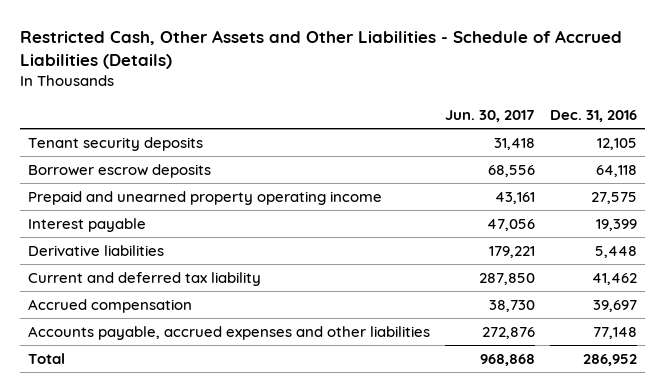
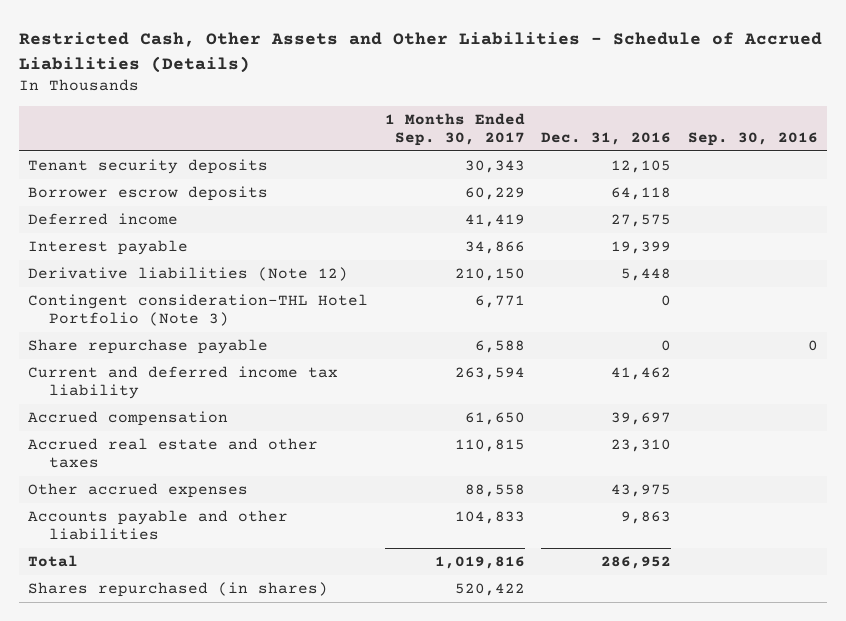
[445,110,536,123] Jun. 30, 2017 -> none
none -> [384,112,525,147] 1 Months Ended Sep. 30, 2017
none -> [688,132,819,147] Sep. 30, 2016
[27,190,382,205] Prepaid and unearned property operating income -> [27,212,178,225] Deferred income
[27,244,164,256] Derivative liabilities -> [27,266,348,281] Derivative liabilities (Note 12)
none -> [27,293,368,327] Contingent consideration-THL Hotel Portfolio (Note 3)
none -> [27,338,268,354] Share repurchase payable
[27,271,261,286] Current and deferred tax liability -> [27,365,338,400] Current and deferred income tax liability
none -> [27,437,318,469] Accrued real estate and other taxes
none -> [27,482,248,498] Other accrued expenses
[27,325,430,340] Accounts payable, accrued expenses and other liabilities -> [27,509,288,541] Accounts payable and other liabilities
[593,326,638,339] 77,148 -> [621,510,672,524] 9,863
none -> [27,581,328,597] Shares repurchased (in shares)

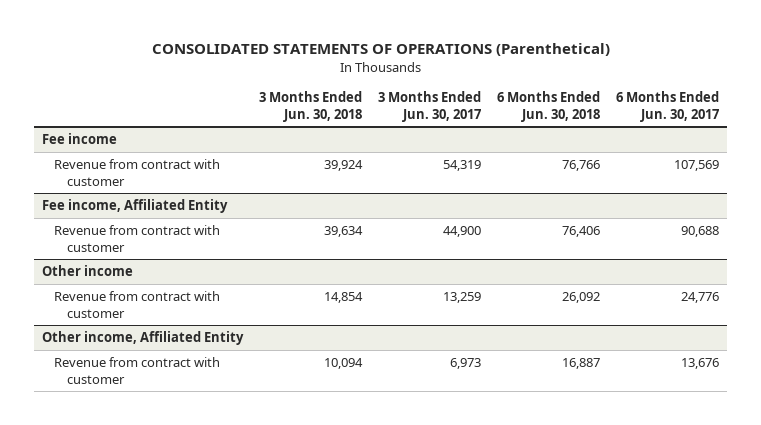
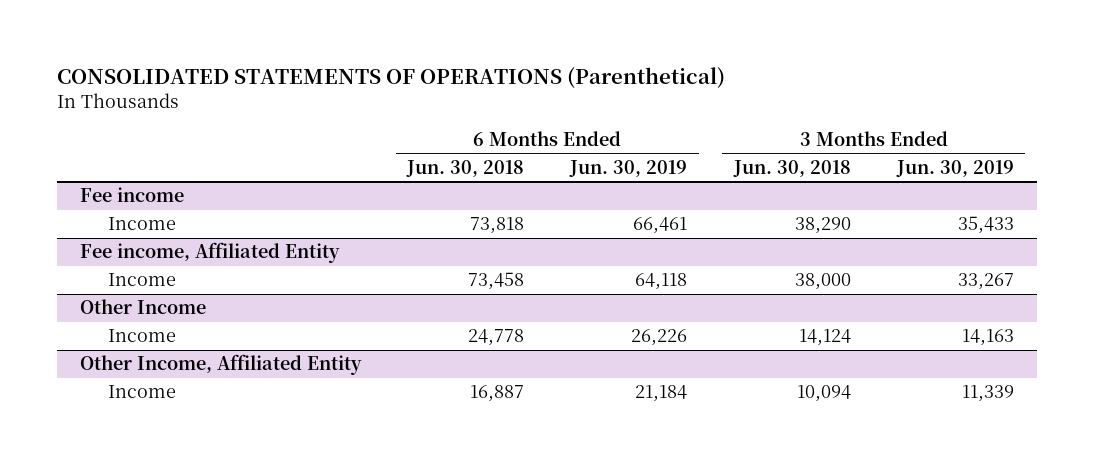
[378,90,482,122] 3 Months Ended Jun. 30, 2017 -> none
[615,90,719,122] 6 Months Ended Jun. 30, 2017 -> none
none -> [569,159,688,177] Jun. 30, 2019
none -> [895,159,1014,177] Jun. 30, 2019
[54,159,221,186] Revenue from contract with customer -> none
none -> [108,217,177,231] Income
[54,225,221,252] Revenue from contract with customer -> none
[54,291,221,318] Revenue from contract with customer -> none
none -> [108,273,177,287] Income
[42,265,134,277] Other income -> [79,299,206,315] Other Income
none -> [108,329,177,343] Income
[42,331,245,346] Other income, Affiliated Entity -> [79,354,362,376] Other Income, Affiliated Entity
[54,357,221,384] Revenue from contract with customer -> [108,385,177,399] Income

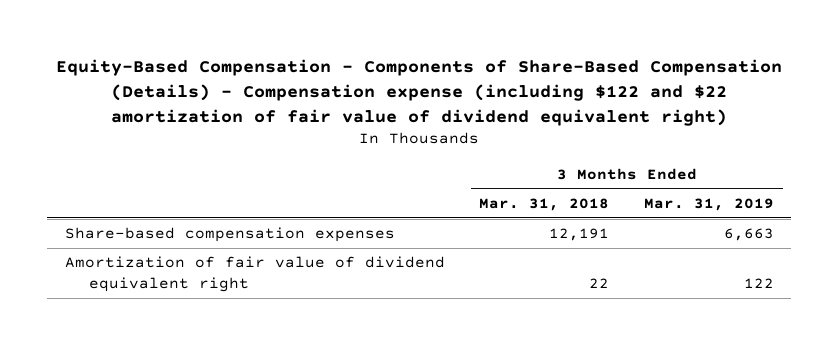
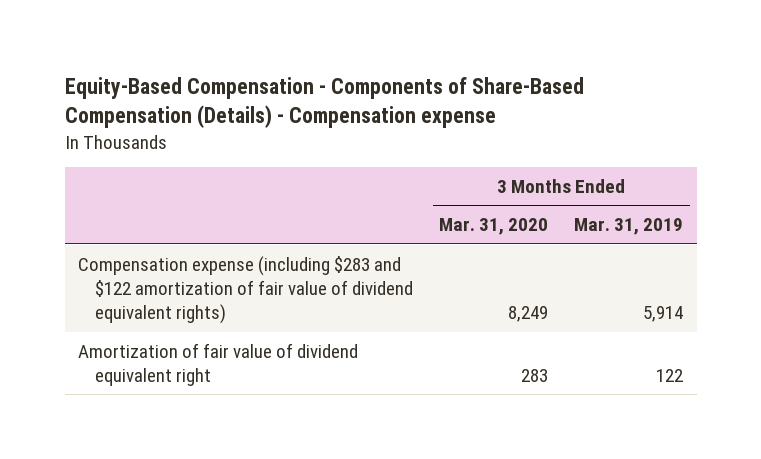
[56,59,783,126] Equity-Based Compensation - Components of Share-Based Compensation (Details) - Compensation expense (including $122 and $22 amortization of fair value of dividend equivalent right) -> [64,76,584,129] Equity-Based Compensation - Components of Share-Based Compensation (Details) - Compensation expense
[479,197,610,211] Mar. 31, 2018 -> none
none -> [439,218,549,236] Mar. 31, 2020
[64,227,395,243] Share-based compensation expenses -> none
none -> [77,255,413,325] Compensation expense (including $283 and $122 amortization of fair value of dividend equivalent rights)

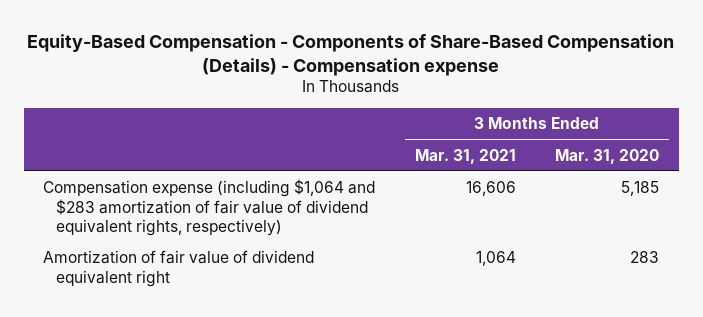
[574,218,684,236] Mar. 31, 2019 -> none
none -> [414,148,516,164] Mar. 31, 2021
[77,255,413,325] Compensation expense (including $283 and $122 amortization of fair value of dividend equivalent rights) -> [43,179,376,237] Compensation expense (including $1,064 and $283 amortization of fair value of dividend equivalent rights, respectively)
[508,306,549,323] 8,249 -> [621,181,660,197] 5,185

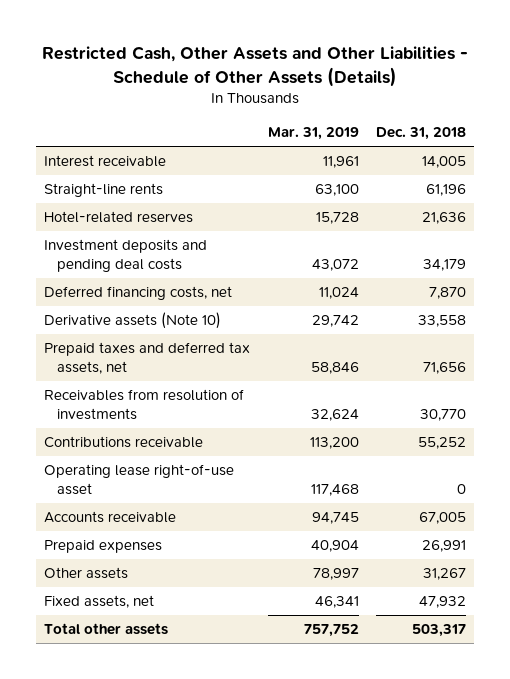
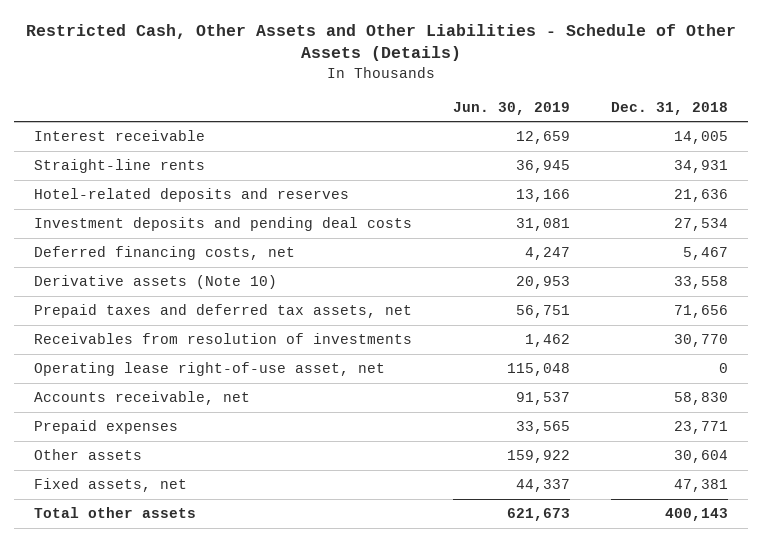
[267,127,359,141] Mar. 31, 2019 -> none
none -> [452,101,570,115] Jun. 30, 2019
[425,184,466,197] 61,196 -> [673,160,728,174] 34,931
[44,211,194,224] Hotel-related reserves -> [34,188,350,203] Hotel-related deposits and reserves
[422,259,466,272] 34,179 -> [673,218,728,232] 27,534
[428,287,466,300] 7,870 -> [682,247,728,261] 5,467
[44,436,204,449] Contributions receivable -> none
[44,464,235,496] Operating lease right-of-use asset -> [34,362,386,377] Operating lease right-of-use asset, net
[44,511,177,524] Accounts receivable -> [34,391,251,406] Accounts receivable, net
[418,512,466,525] 67,005 -> [673,392,728,406] 58,830
[421,540,466,553] 26,991 -> [673,421,728,435] 23,771
[422,568,466,581] 31,267 -> [673,450,728,464] 30,604
[418,596,466,609] 47,932 -> [673,479,728,493] 47,381
[411,624,466,638] 503,317 -> [664,508,728,522] 400,143

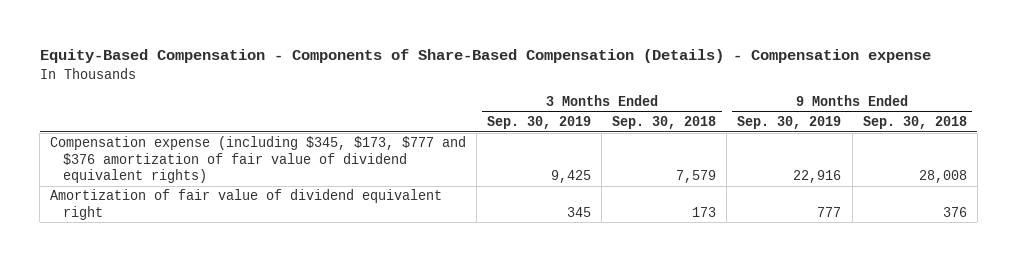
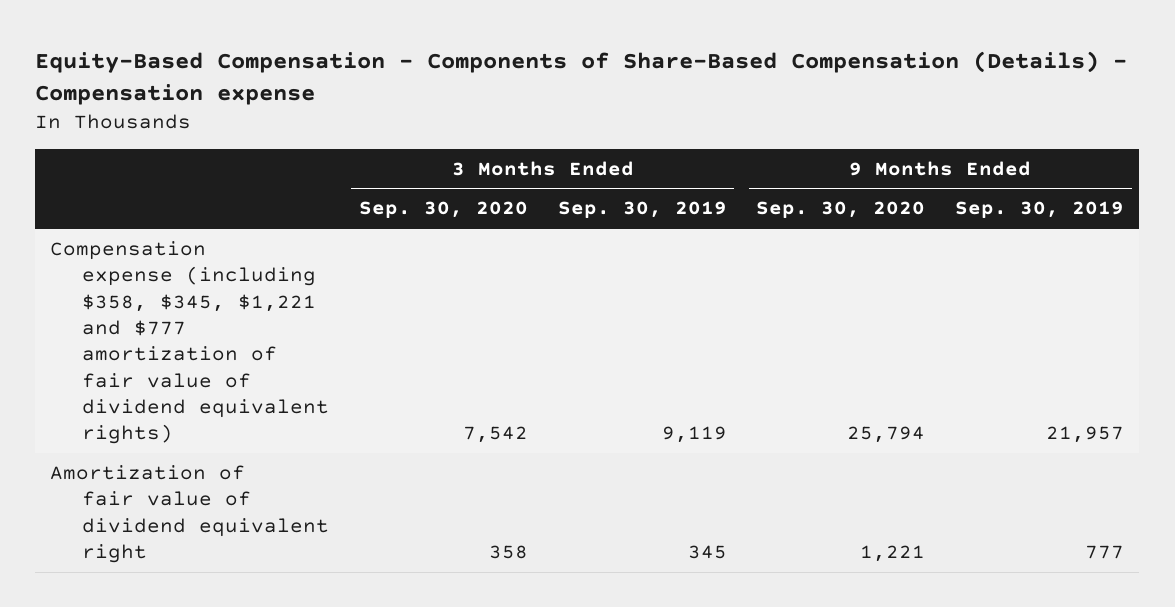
[612,116,717,130] Sep. 30, 2018 -> none
[862,116,967,130] Sep. 30, 2018 -> none
none -> [358,201,528,219] Sep. 30, 2020
none -> [756,201,926,219] Sep. 30, 2020
[50,136,467,183] Compensation expense (including $345, $173, $777 and $376 amortization of fair value of dividend equivalent rights) -> [50,240,329,445] Compensation expense (including $358, $345, $1,221 and $777 amortization of fair value of dividend equivalent rights)
[551,169,592,183] 9,425 -> [661,426,727,444] 9,119
[793,169,842,183] 22,916 -> [1046,426,1125,444] 21,957

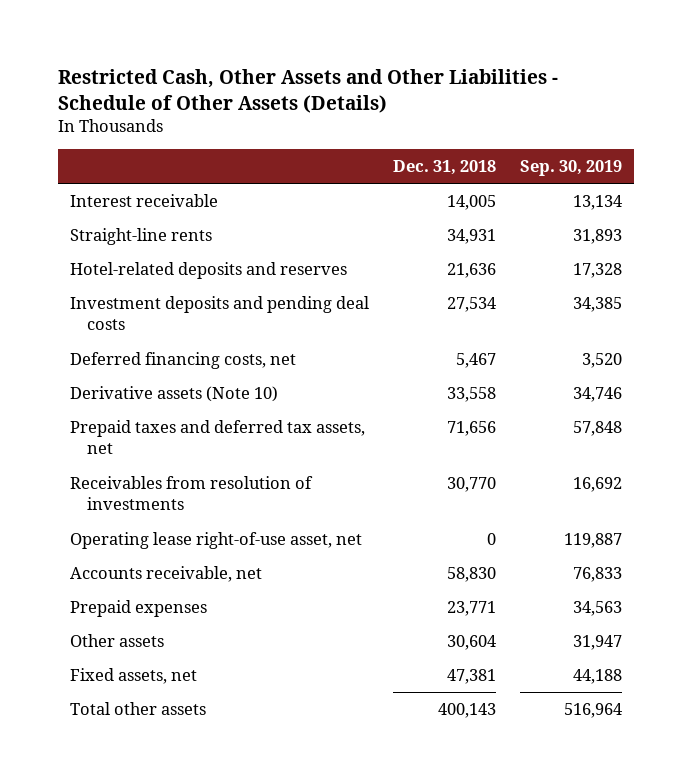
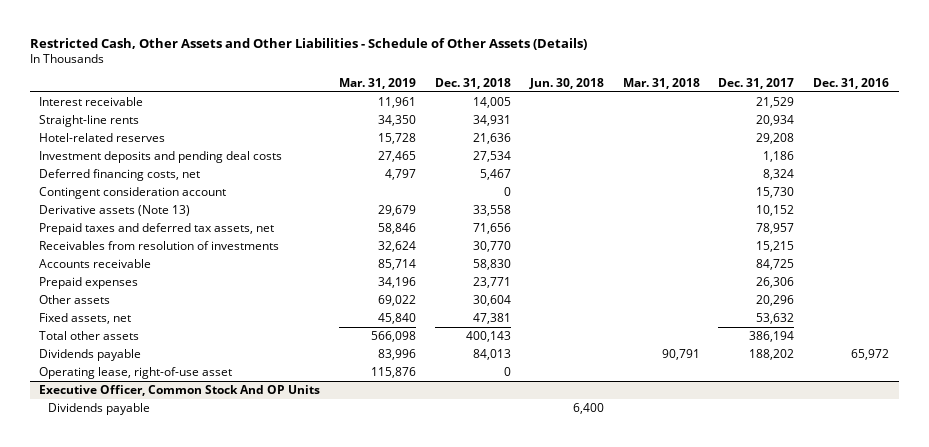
[519,160,622,177] Sep. 30, 2019 -> none
none -> [339,78,417,90] Mar. 31, 2019
none -> [528,78,604,90] Jun. 30, 2018
none -> [622,78,700,90] Mar. 31, 2018
none -> [718,78,795,90] Dec. 31, 2017
none -> [813,78,890,90] Dec. 31, 2016
[69,262,347,280] Hotel-related deposits and reserves -> [39,132,166,142] Hotel-related reserves
none -> [39,186,227,199] Contingent consideration account
[69,386,278,403] Derivative assets (Note 10) -> [39,204,191,216] Derivative assets (Note 13)
[69,532,362,550] Operating lease right-of-use asset, net -> none
[69,566,262,583] Accounts receivable, net -> [39,258,152,268] Accounts receivable
none -> [39,348,142,361] Dividends payable
none -> [39,366,233,379] Operating lease, right-of-use asset
none -> [39,384,321,396] Executive Officer, Common Stock And OP Units
none -> [47,402,150,415] Dividends payable

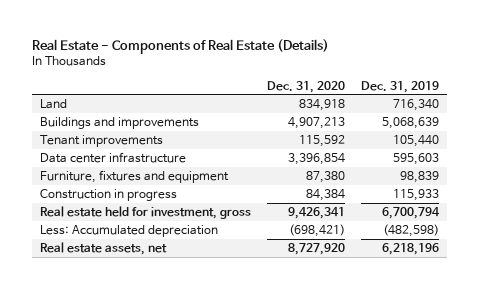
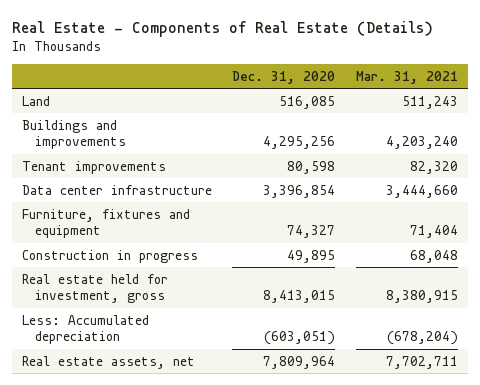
[360,80,439,93] Dec. 31, 2019 -> none
none -> [355,70,458,84] Mar. 31, 2021
[298,99,345,112] 834,918 -> [279,95,336,109] 516,085
[287,117,345,130] 4,907,213 -> [263,136,336,150] 4,295,256
[298,135,345,148] 115,592 -> [287,160,336,174] 80,598
[305,171,345,184] 87,380 -> [287,225,336,239] 74,327
[305,189,345,202] 84,384 -> [287,249,336,263] 49,895
[287,207,345,220] 9,426,341 -> [263,290,336,304] 8,413,015
[288,224,345,238] (698,421) -> [264,331,336,346] (603,051)
[287,243,345,256] 8,727,920 -> [263,355,336,369] 7,809,964

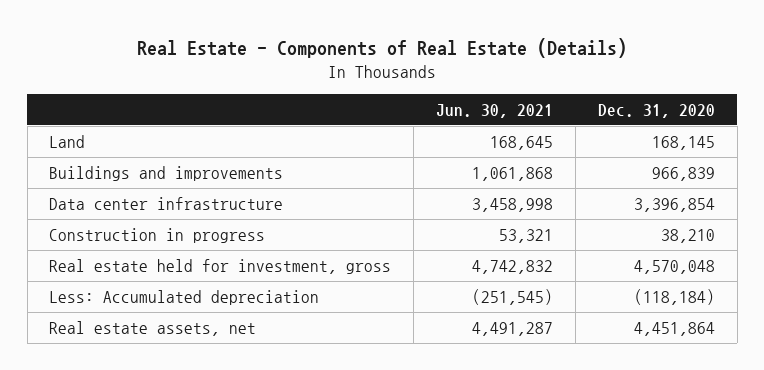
[355,70,458,84] Mar. 31, 2021 -> none
none -> [436,103,554,118] Jun. 30, 2021
[22,160,167,174] Tenant improvements -> none
[279,95,336,109] 516,085 -> [651,135,715,150] 168,145
[263,136,336,150] 4,295,256 -> [651,166,715,181] 966,839
[22,208,191,239] Furniture, fixtures and equipment -> none
[287,249,336,263] 49,895 -> [660,228,715,243] 38,210
[263,290,336,304] 8,413,015 -> [633,259,715,274] 4,570,048
[264,331,336,346] (603,051) -> [633,288,715,305] (118,184)
[263,355,336,369] 7,809,964 -> [633,321,715,336] 4,451,864

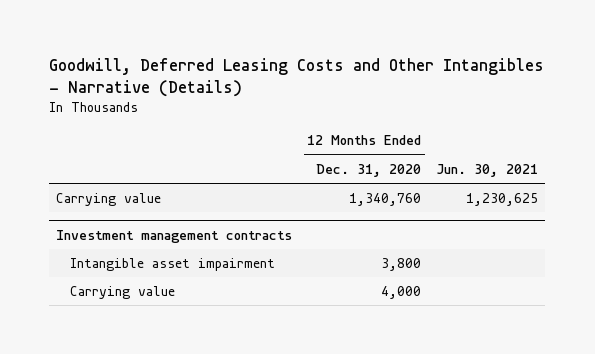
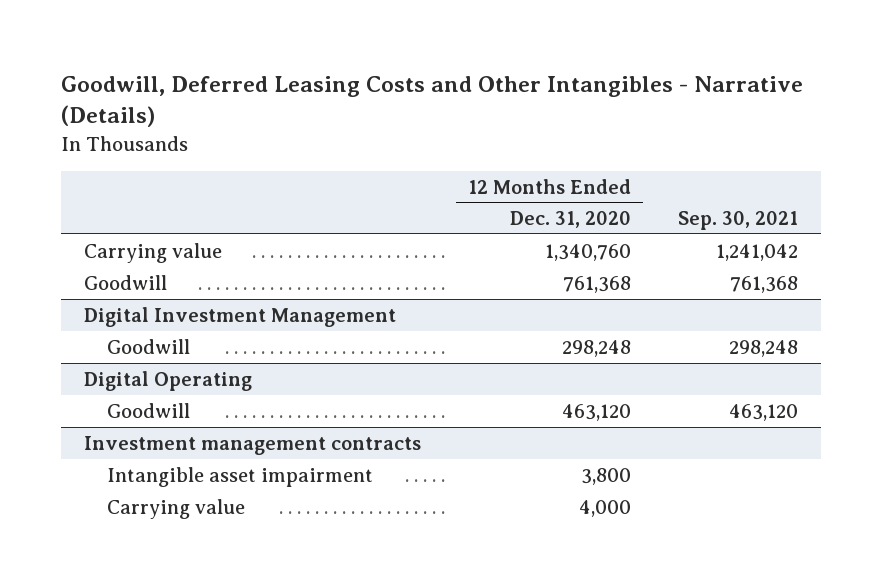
[436,163,539,177] Jun. 30, 2021 -> none
none -> [677,211,798,231] Sep. 30, 2021
none -> [84,274,168,290] Goodwill
none -> [84,306,397,327] Digital Investment Management
none -> [107,338,191,354] Goodwill
none -> [84,370,253,391] Digital Operating
none -> [107,402,191,418] Goodwill

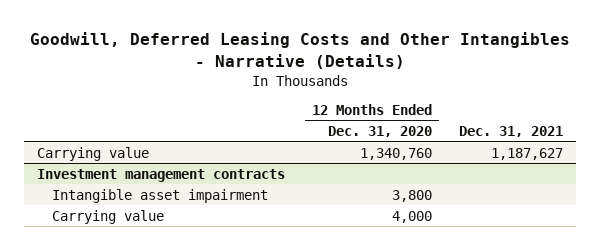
[677,211,798,231] Sep. 30, 2021 -> none
none -> [458,125,563,137] Dec. 31, 2021
[84,274,168,290] Goodwill -> none
[84,306,397,327] Digital Investment Management -> none
[107,338,191,354] Goodwill -> none
[84,370,253,391] Digital Operating -> none
[107,402,191,418] Goodwill -> none

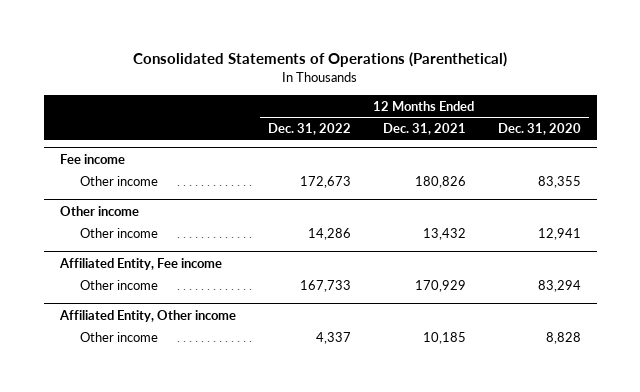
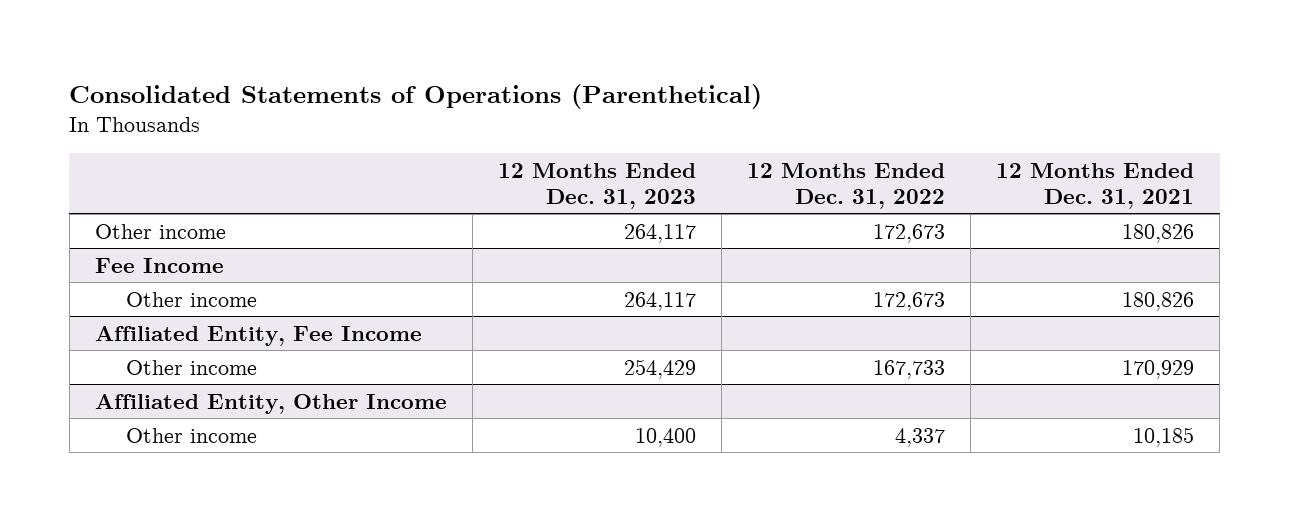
[497,123,581,136] Dec. 31, 2020 -> none
none -> [498,162,697,209] 12 Months Ended Dec. 31, 2023
[59,153,125,164] Fee income -> none
[59,205,139,216] Other income -> none
none -> [95,257,225,273] Fee Income
[307,227,351,240] 14,286 -> [873,291,946,311] 172,673
[422,227,466,240] 13,432 -> [1122,291,1195,311] 180,826
[58,257,222,270] Affiliated Entity, Fee income -> [95,325,423,346] Affiliated Entity, Fee Income
[58,309,236,322] Affiliated Entity, Other income -> [95,393,448,414] Affiliated Entity, Other Income

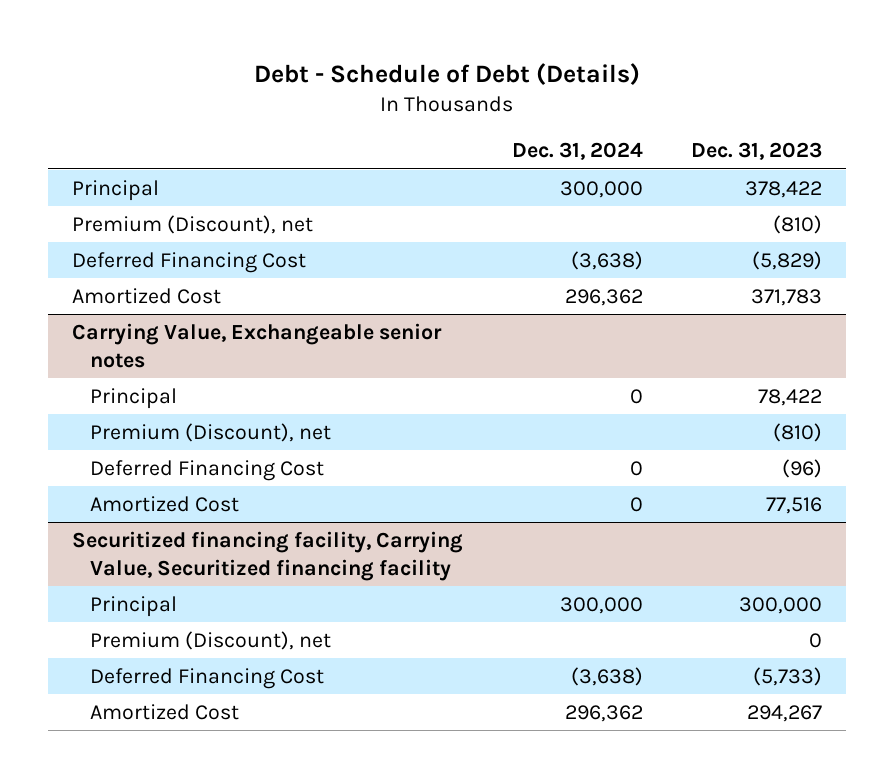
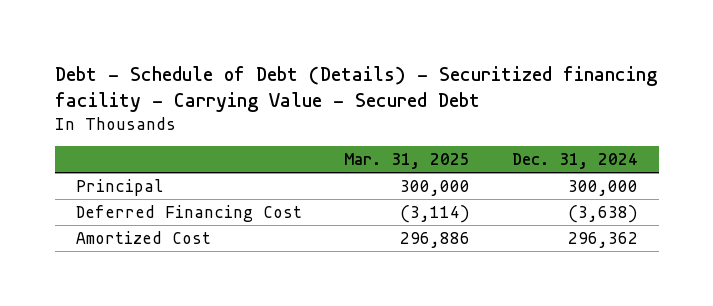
[254,62,641,85] Debt - Schedule of Debt (Details) -> [54,65,657,112] Debt - Schedule of Debt (Details) - Securitized financing facility - Carrying Value - Secured Debt
[690,142,822,161] Dec. 31, 2023 -> none
none -> [343,153,470,170] Mar. 31, 2025
[72,214,314,234] Premium (Discount), net -> none
[72,322,443,368] Carrying Value, Exchangeable senior notes -> none
[90,387,178,409] Principal -> none
[90,422,332,442] Premium (Discount), net -> none
[90,459,325,481] Deferred Financing Cost -> none
[90,495,240,512] Amortized Cost -> none
[72,530,464,581] Securitized financing facility, Carrying Value, Securitized financing facility -> none
[90,595,178,617] Principal -> none
[90,630,332,650] Premium (Discount), net -> none
[90,667,325,689] Deferred Financing Cost -> none
[90,703,240,720] Amortized Cost -> none

